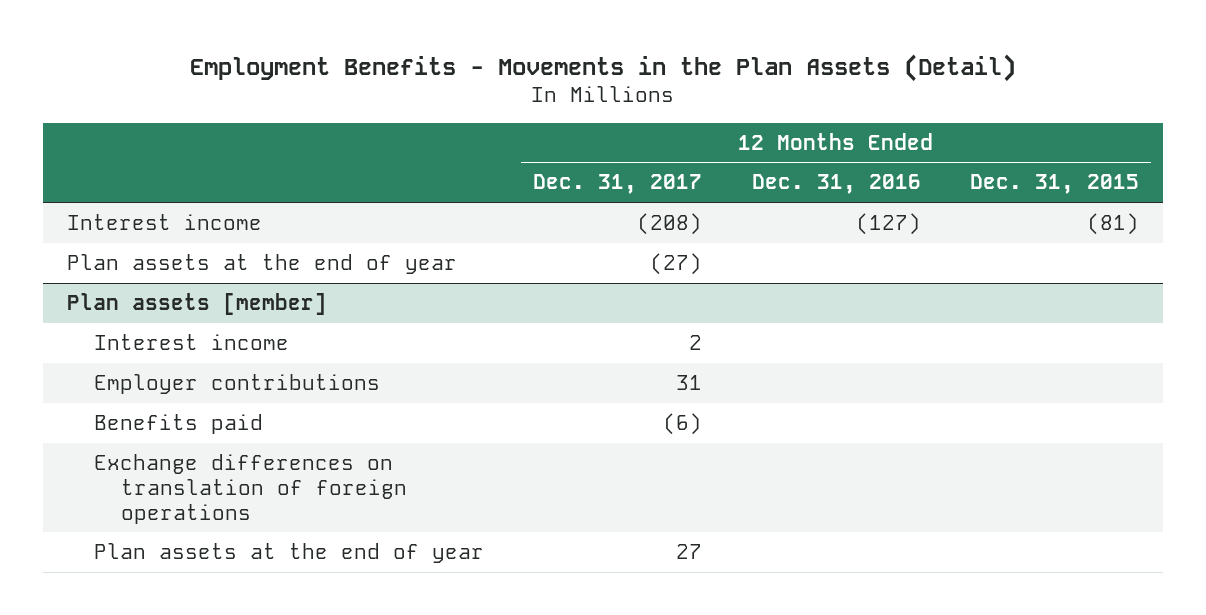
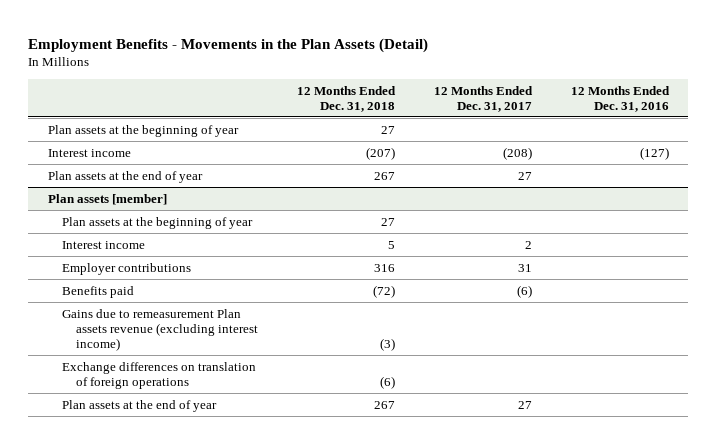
[969,174,1139,195] Dec. 31, 2015 -> none
none -> [296,85,396,112] 12 Months Ended Dec. 31, 2018
none -> [47,124,239,137] Plan assets at the beginning of year
[650,253,703,276] (27) -> [517,171,532,180] 27
none -> [61,216,253,229] Plan assets at the beginning of year
none -> [61,308,259,351] Gains due to remeasurement Plan assets revenue (excluding interest income)

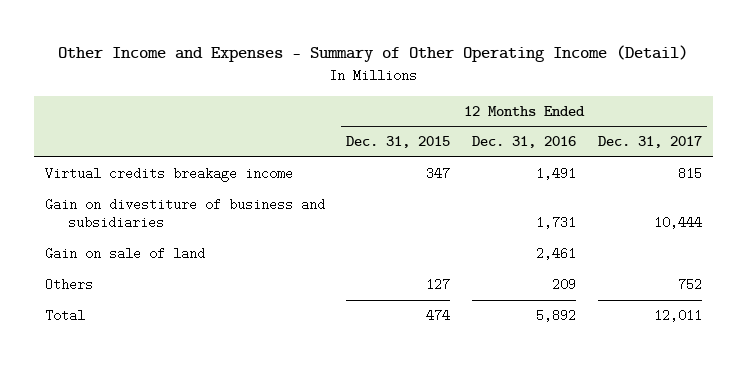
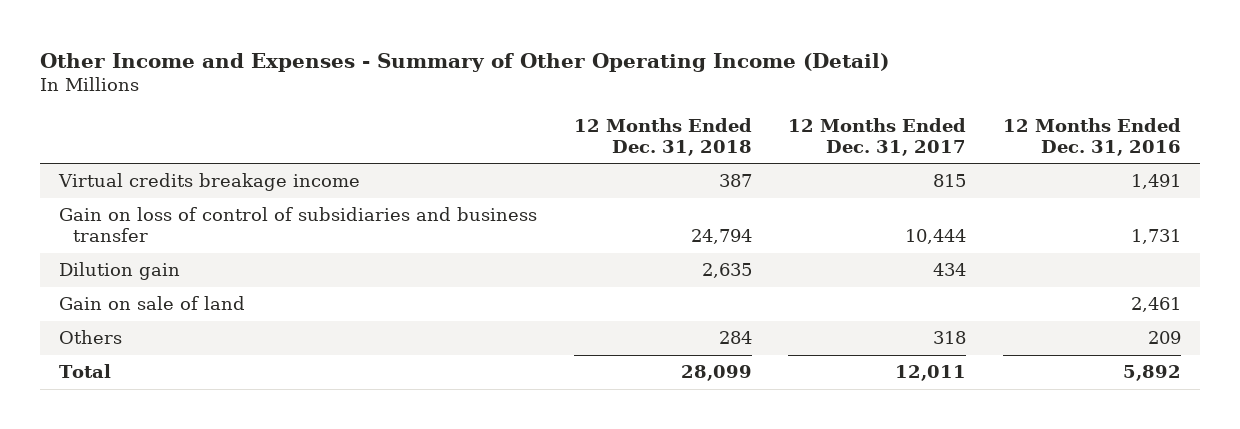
[346,136,451,149] Dec. 31, 2015 -> none
none -> [573,118,752,156] 12 Months Ended Dec. 31, 2018
[44,198,325,230] Gain on divestiture of business and subsidiaries -> [58,207,537,243] Gain on loss of control of subsidiaries and business transfer
none -> [58,262,180,281] Dilution gain
[677,278,702,292] 752 -> [933,331,967,345] 318

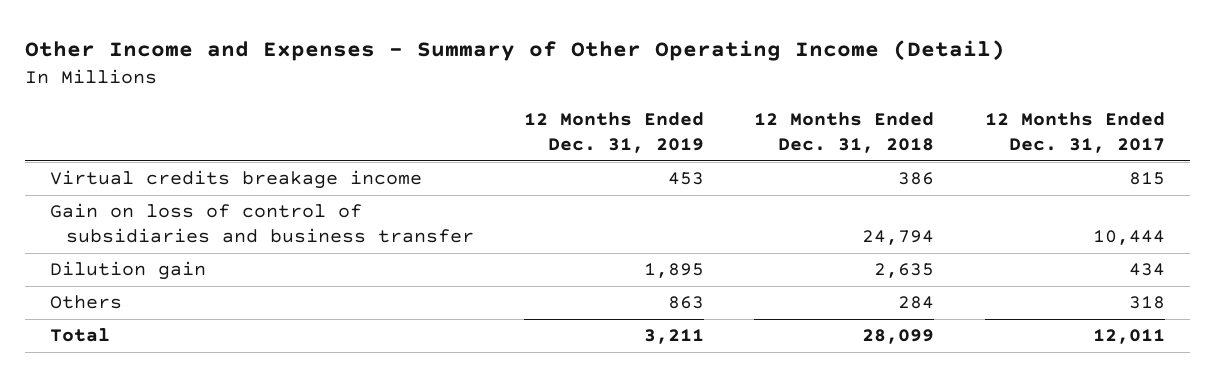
[1003,118,1182,156] 12 Months Ended Dec. 31, 2016 -> none
none -> [524,112,705,154] 12 Months Ended Dec. 31, 2019
[718,174,752,188] 387 -> [898,172,935,186] 386
[58,296,245,311] Gain on sale of land -> none

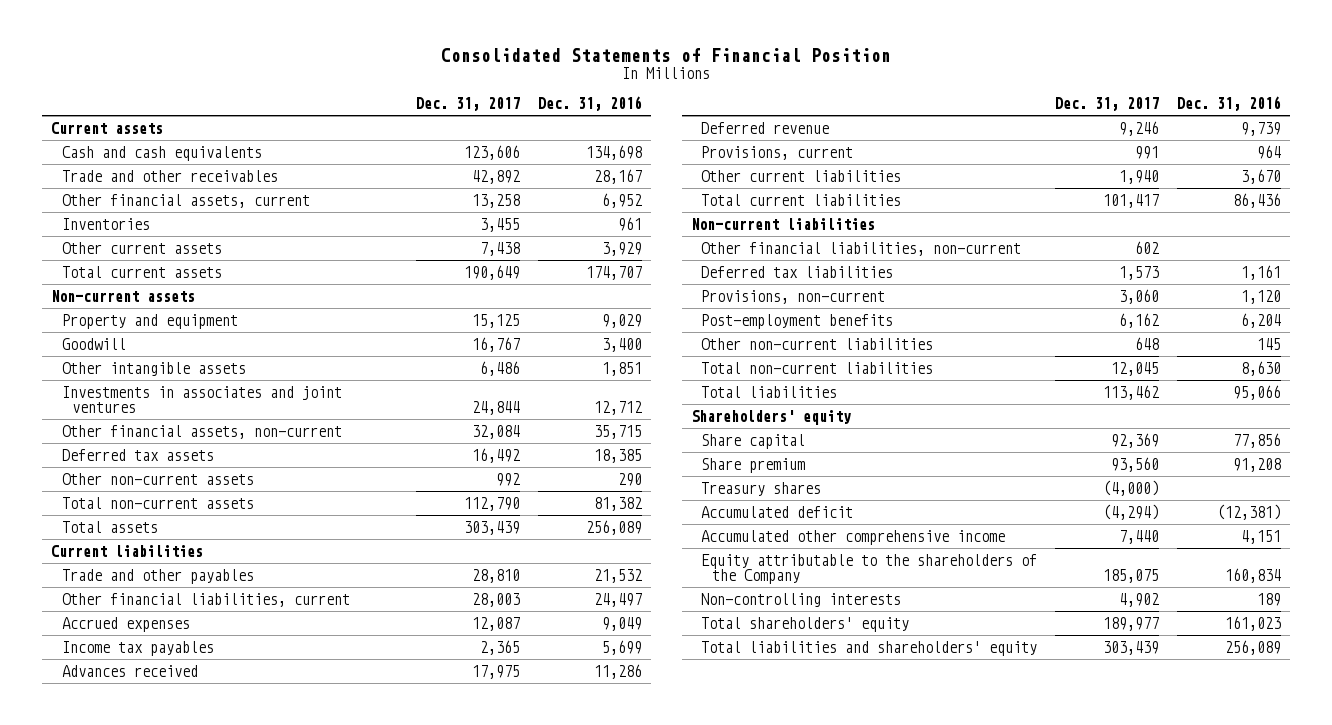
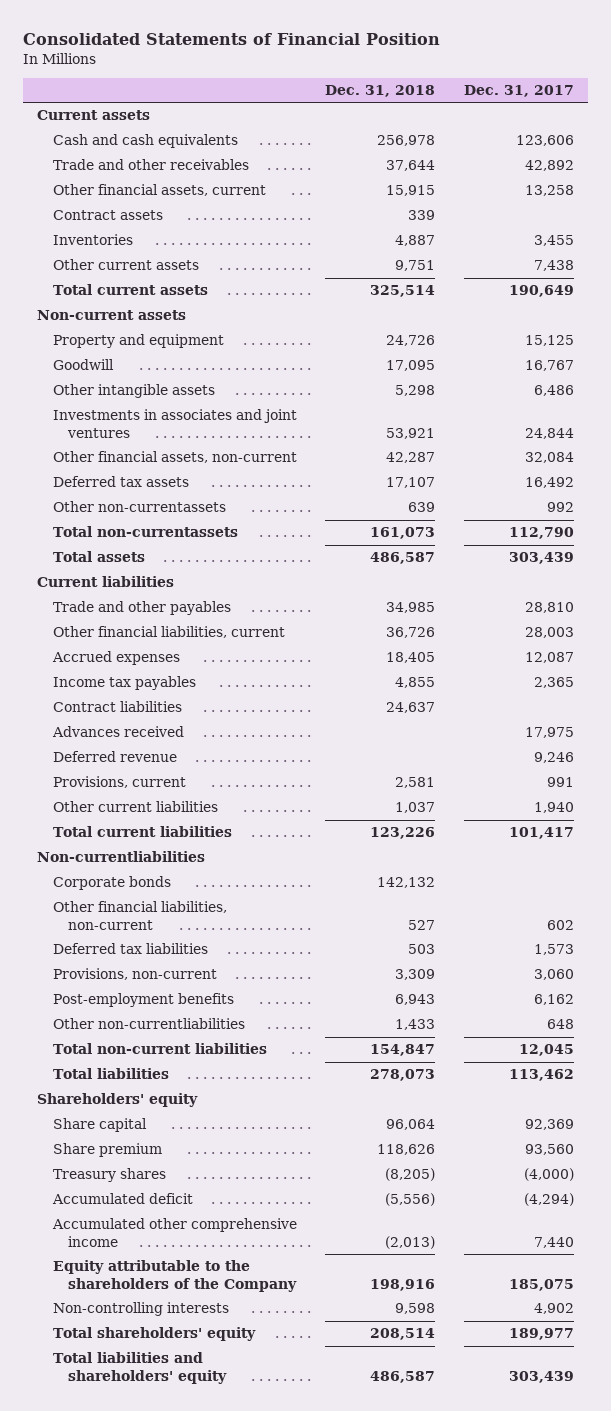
[537,96,642,112] Dec. 31, 2016 -> none
none -> [325,85,436,98] Dec. 31, 2018
none -> [52,210,163,221] Contract assets
[61,472,254,485] Other non-current assets -> [52,501,226,513] Other non-currentassets
[61,496,254,509] Total non-current assets -> [52,526,238,538] Total non-currentassets
none -> [52,701,182,713] Contract liabilities
[690,217,875,230] Non-current liabilities -> [37,851,206,863] Non-currentliabilities
none -> [52,876,171,891] Corporate bonds
[701,337,934,350] Other non-current liabilities -> [52,1018,245,1030] Other non-currentliabilities

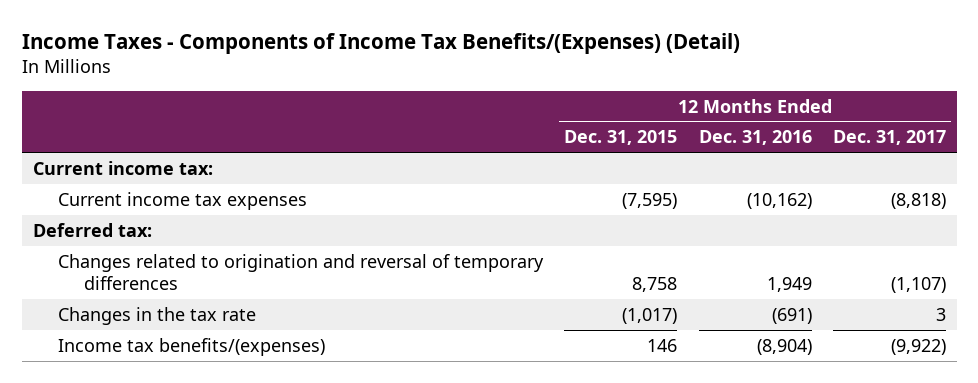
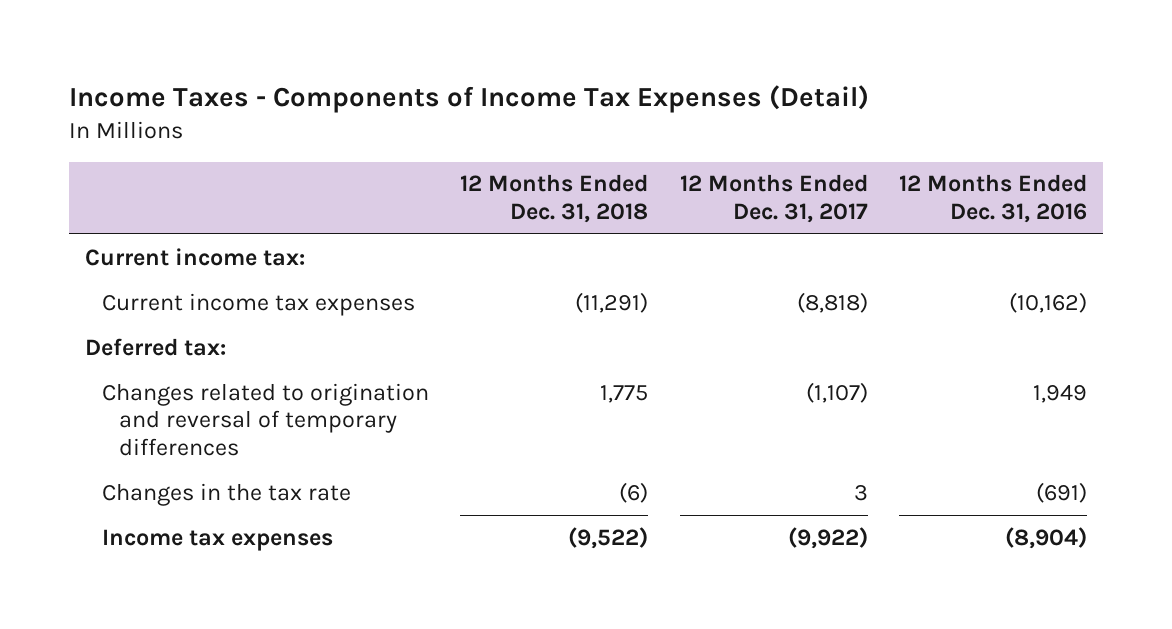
[21,33,740,55] Income Taxes - Components of Income Tax Benefits/(Expenses) (Detail) -> [68,84,869,113] Income Taxes - Components of Income Tax Expenses (Detail)
[564,130,678,146] Dec. 31, 2015 -> none
none -> [460,174,649,224] 12 Months Ended Dec. 31, 2018
[58,337,326,356] Income tax benefits/(expenses) -> [101,528,333,551] Income tax expenses

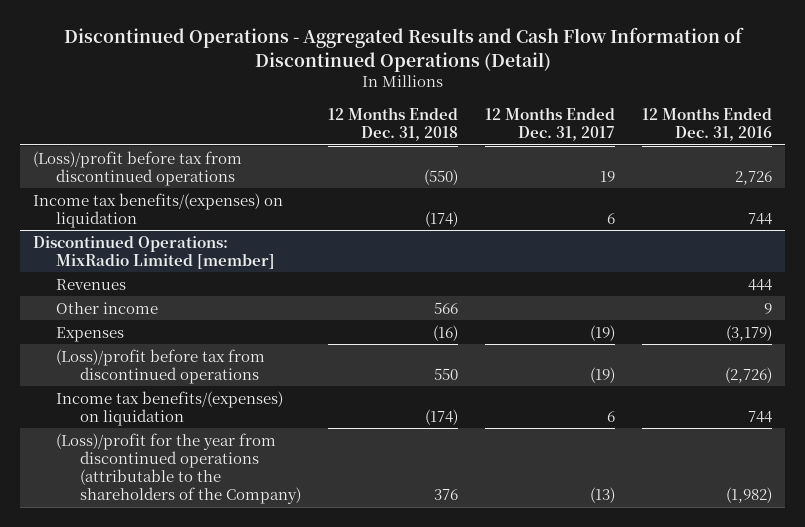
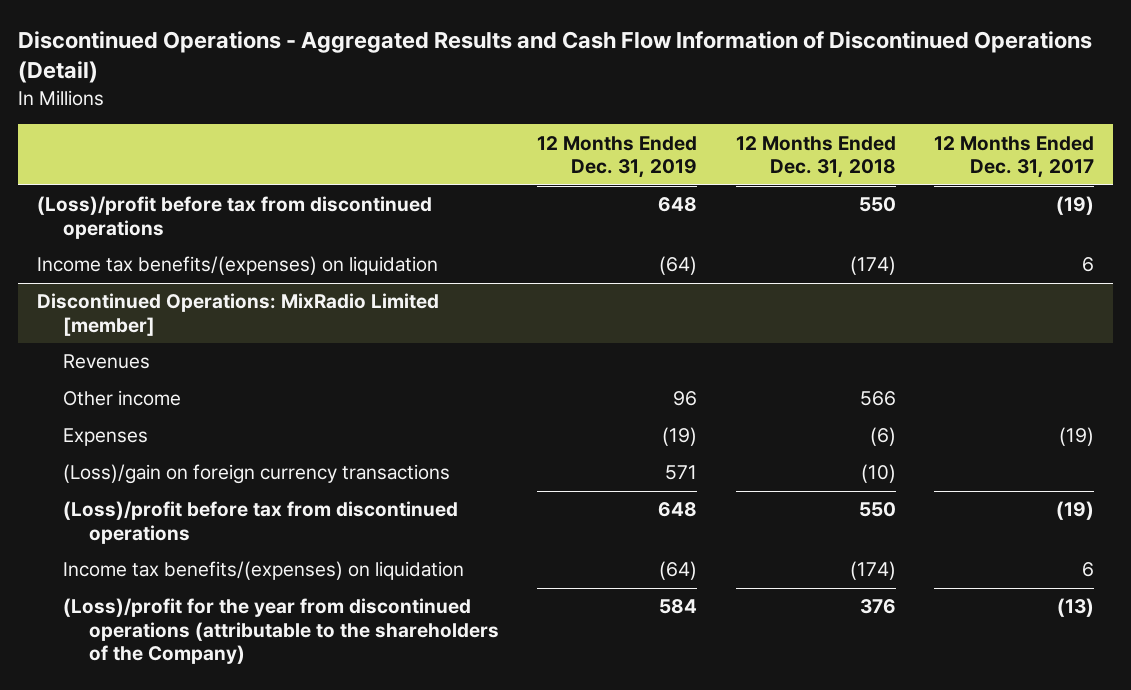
[641,106,772,142] 12 Months Ended Dec. 31, 2016 -> none
none -> [537,135,698,179] 12 Months Ended Dec. 31, 2019
[423,168,458,185] (550) -> [858,197,896,213] 550
[599,170,615,182] 19 -> [1056,196,1095,216] (19)
[432,324,458,341] (16) -> [869,427,896,447] (6)
none -> [63,464,451,485] (Loss)/gain on foreign currency transactions

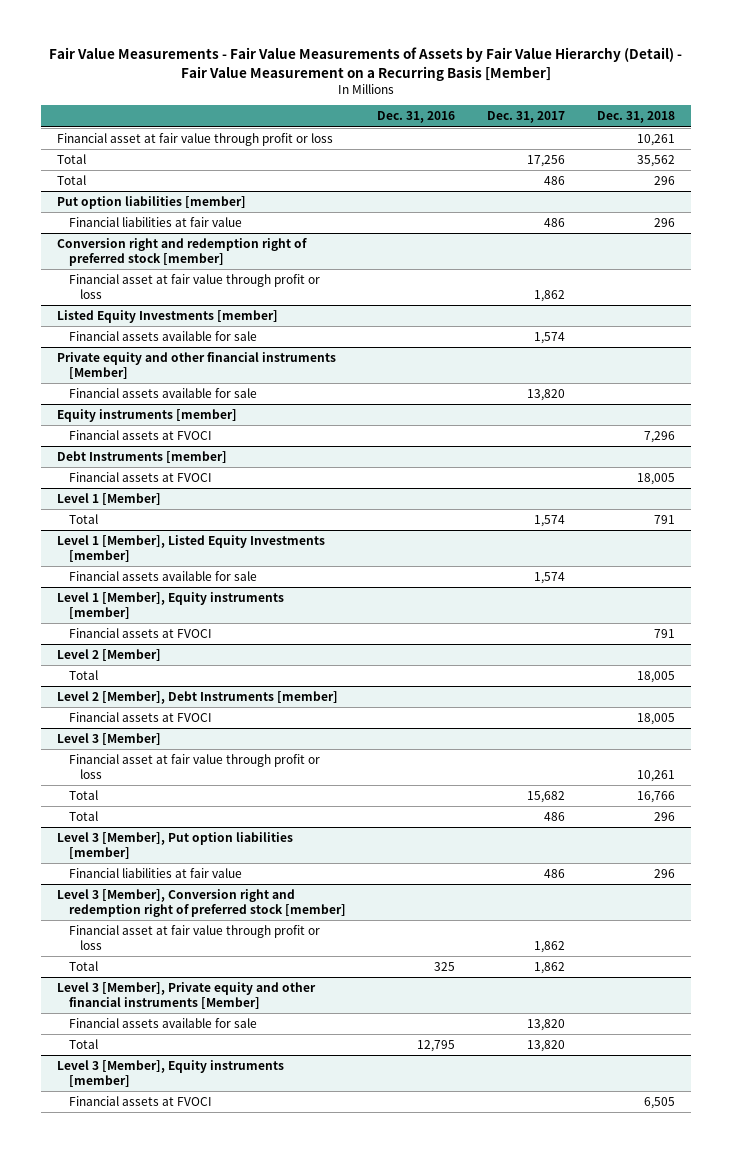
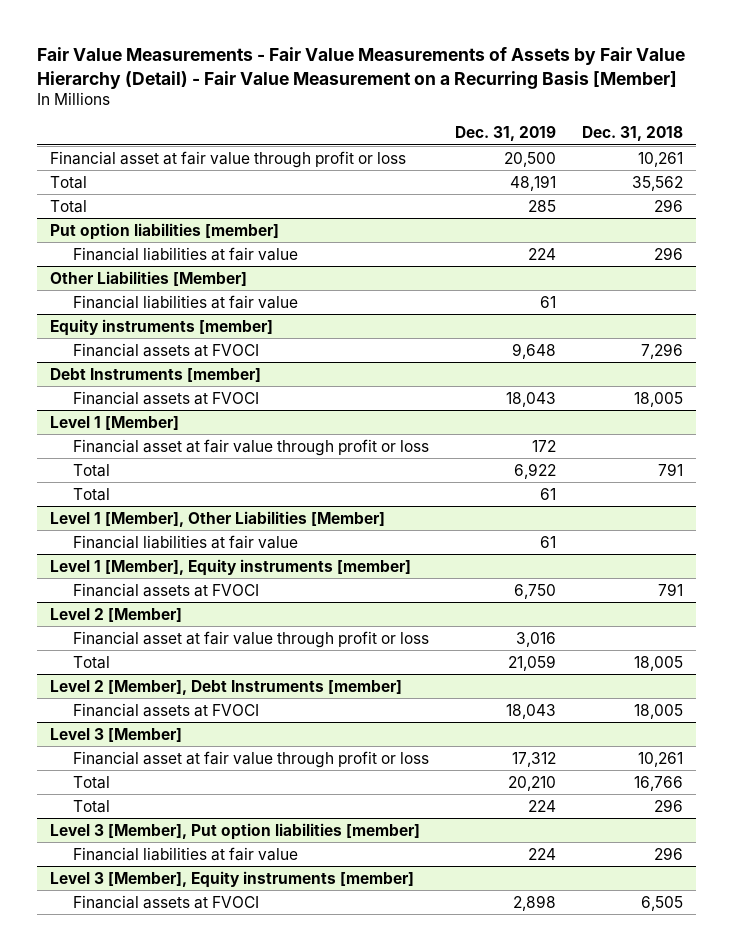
[377,111,456,124] Dec. 31, 2016 -> none
[487,111,566,124] Dec. 31, 2017 -> none
none -> [454,126,556,142] Dec. 31, 2019
[68,273,320,300] Financial asset at fair value through profit or loss -> none
[56,309,278,323] Listed Equity Investments [member] -> none
[68,330,257,341] Financial assets available for sale -> none
[56,351,336,380] Private equity and other financial instruments [Member] -> none
[68,387,257,398] Financial assets available for sale -> none
[56,237,307,267] Conversion right and redemption right of preferred stock [member] -> [49,270,247,286] Other Liabilities [Member]
none -> [72,294,298,309] Financial liabilities at fair value
none -> [72,438,429,456] Financial asset at fair value through profit or loss
[56,534,325,563] Level 1 [Member], Listed Equity Investments [member] -> none
[68,570,257,581] Financial assets available for sale -> none
none -> [72,487,110,501] Total
none -> [49,510,385,527] Level 1 [Member], Other Liabilities [Member]
none -> [72,534,298,549] Financial liabilities at fair value
none -> [72,630,429,648] Financial asset at fair value through profit or loss
[56,888,346,918] Level 3 [Member], Conversion right and redemption right of preferred stock [member] -> none
[68,924,320,951] Financial asset at fair value through profit or loss -> none
[68,960,98,971] Total -> none
[56,981,316,1010] Level 3 [Member], Private equity and other financial instruments [Member] -> none
[68,1017,257,1028] Financial assets available for sale -> none
[68,1038,98,1049] Total -> none

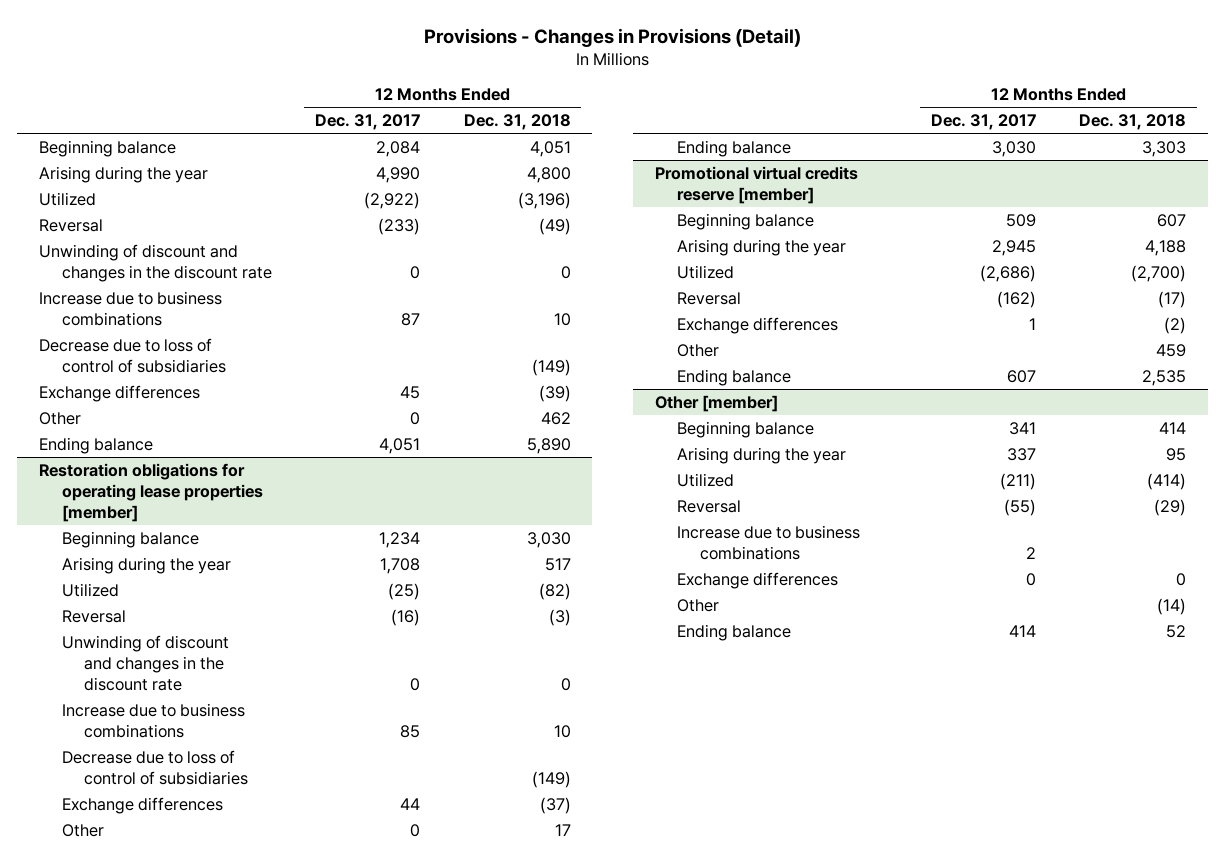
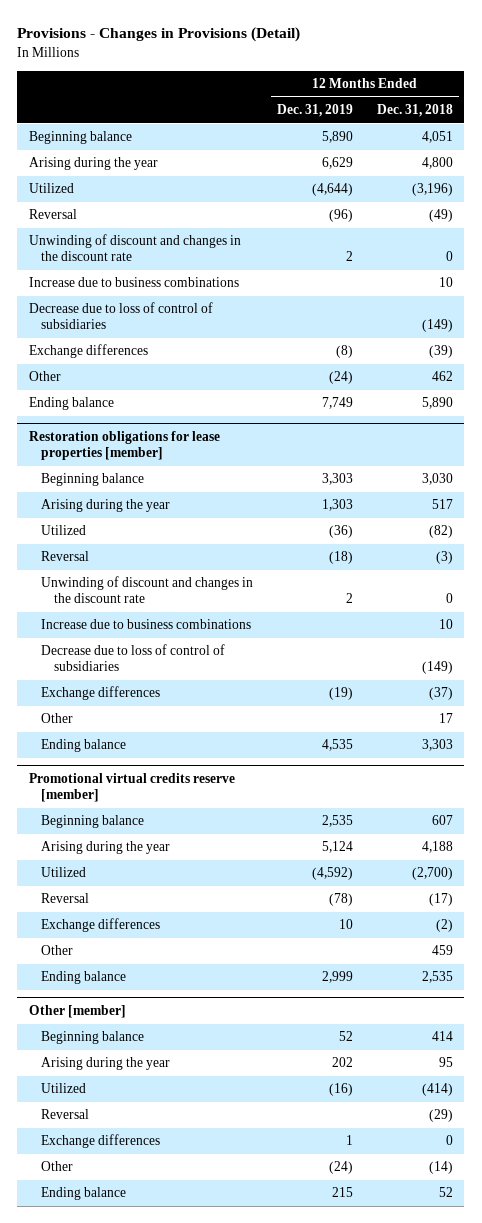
[315,114,421,131] Dec. 31, 2017 -> none
none -> [277,104,354,118] Dec. 31, 2019
[39,462,263,522] Restoration obligations for operating lease properties [member] -> [29,431,221,461] Restoration obligations for lease properties [member]
[677,524,861,560] Increase due to business combinations -> none

